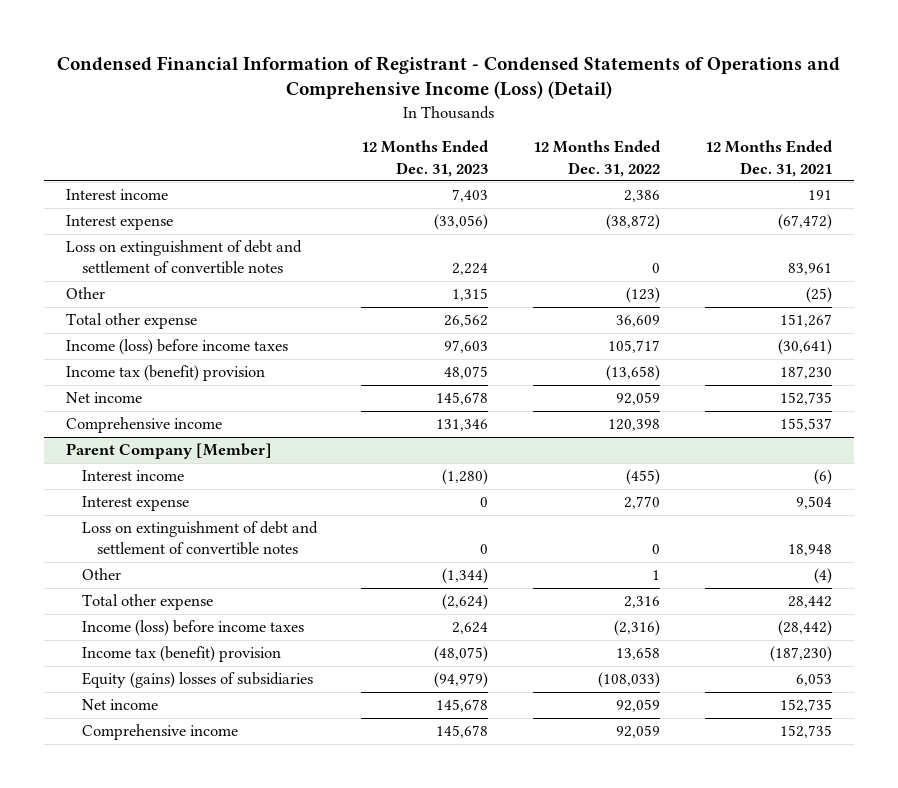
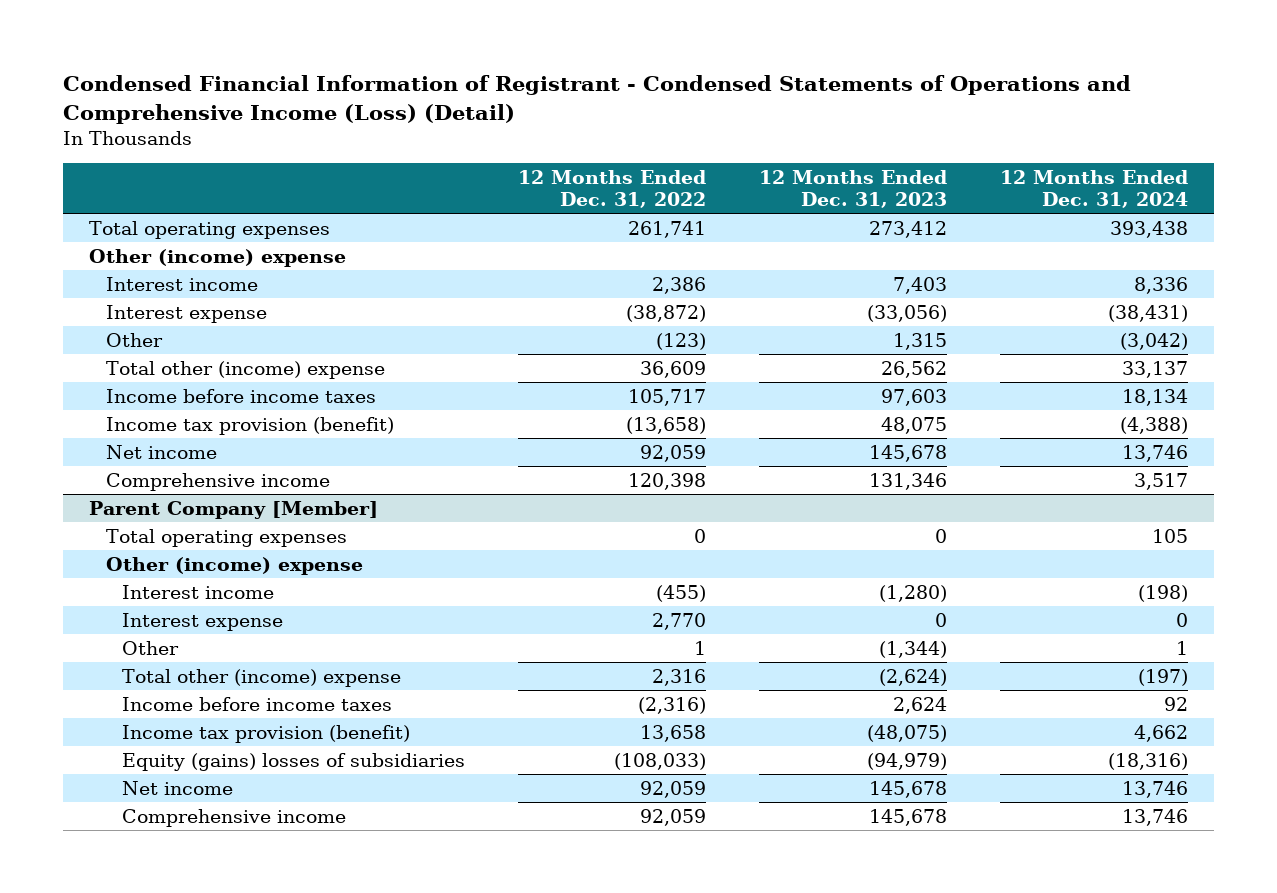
[704,140,833,177] 12 Months Ended Dec. 31, 2021 -> none
none -> [999,170,1188,208] 12 Months Ended Dec. 31, 2024
none -> [89,220,331,239] Total operating expenses
none -> [89,248,347,267] Other (income) expense
[66,240,303,275] Loss on extinguishment of debt and settlement of convertible notes -> none
[66,313,198,330] Total other expense -> [105,360,385,379] Total other (income) expense
[66,339,289,356] Income (loss) before income taxes -> [105,388,376,403] Income before income taxes
[66,365,266,382] Income tax (benefit) provision -> [105,416,394,435] Income tax provision (benefit)
none -> [105,528,347,547] Total operating expenses
none -> [105,556,363,575] Other (income) expense
[81,521,318,556] Loss on extinguishment of debt and settlement of convertible notes -> none
[81,594,213,611] Total other expense -> [122,668,402,687] Total other (income) expense
[81,620,304,637] Income (loss) before income taxes -> [122,696,393,711] Income before income taxes
[81,646,281,663] Income tax (benefit) provision -> [122,724,411,743] Income tax provision (benefit)

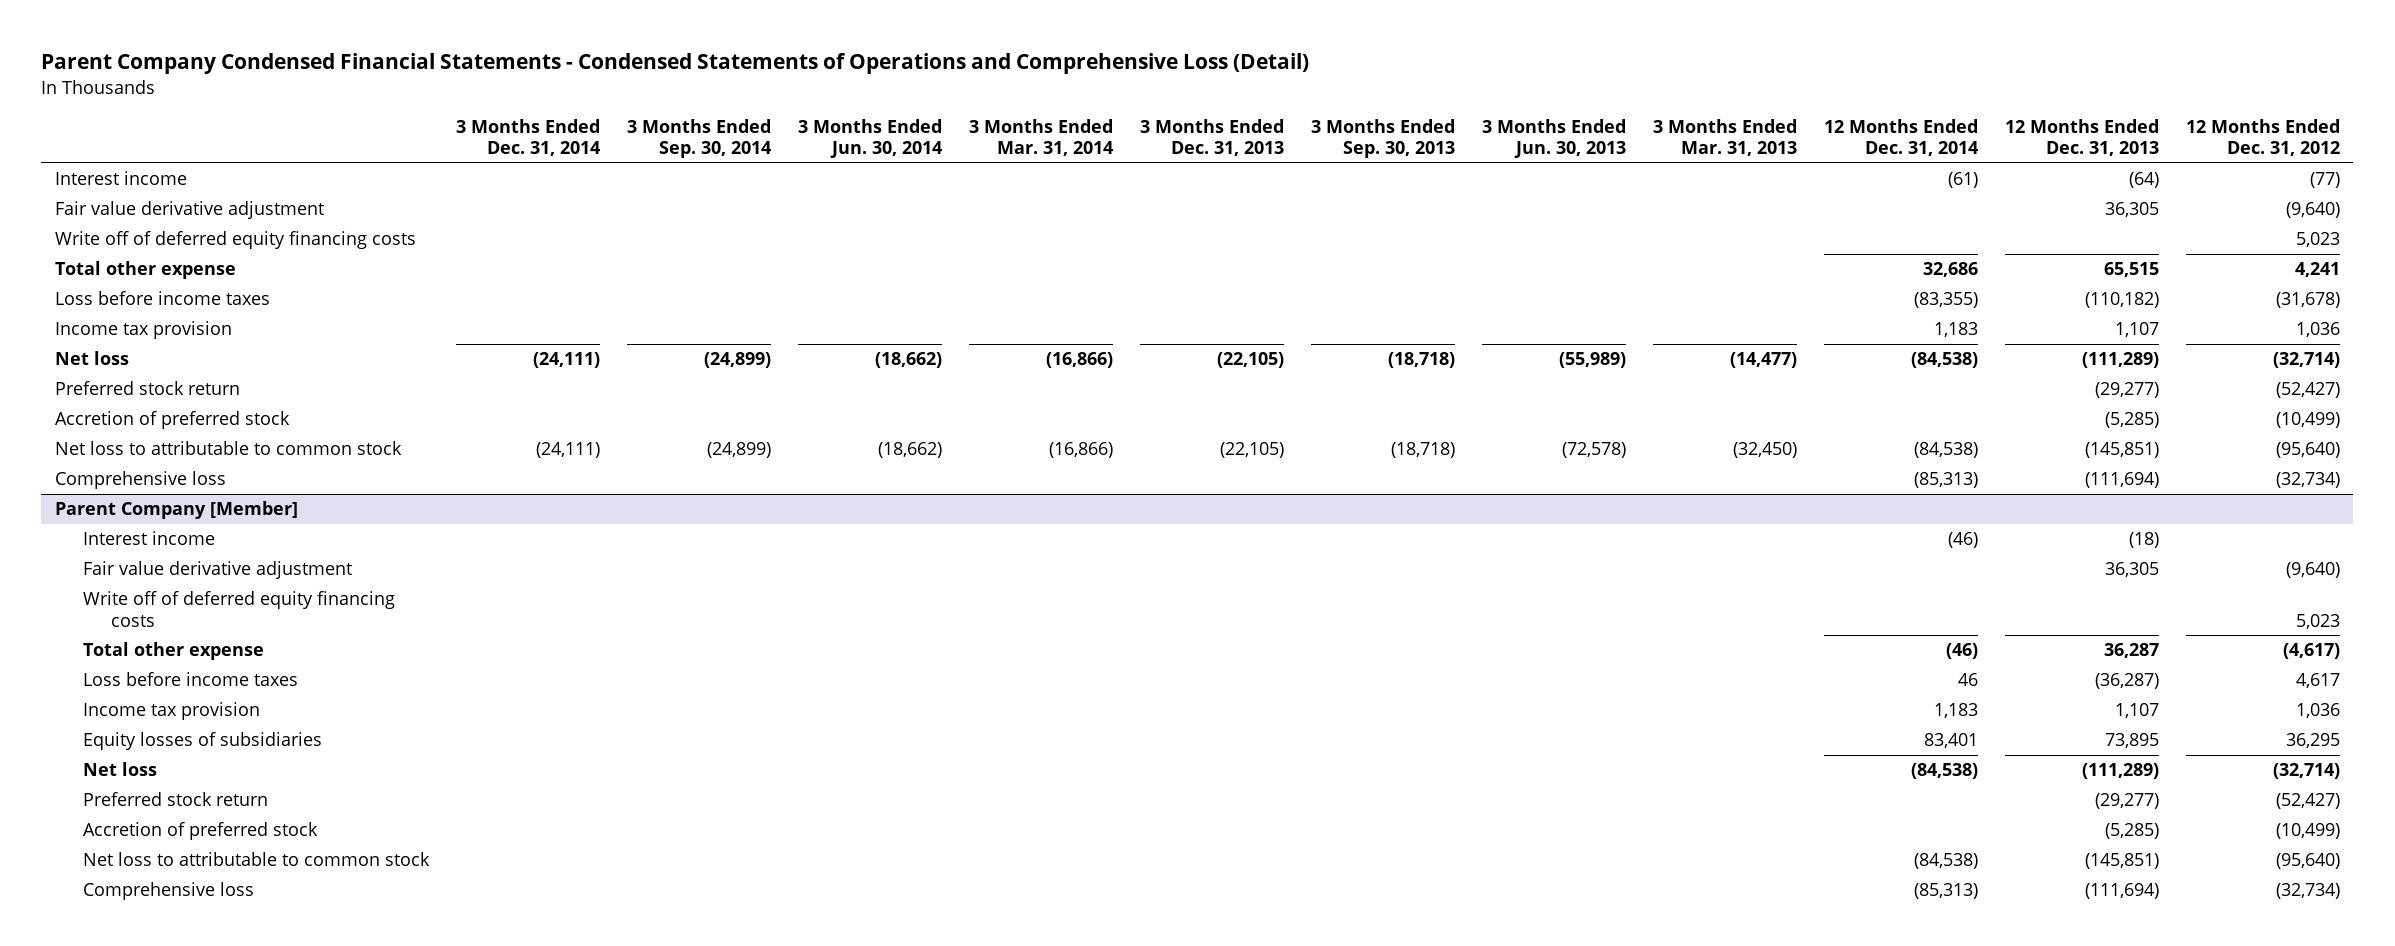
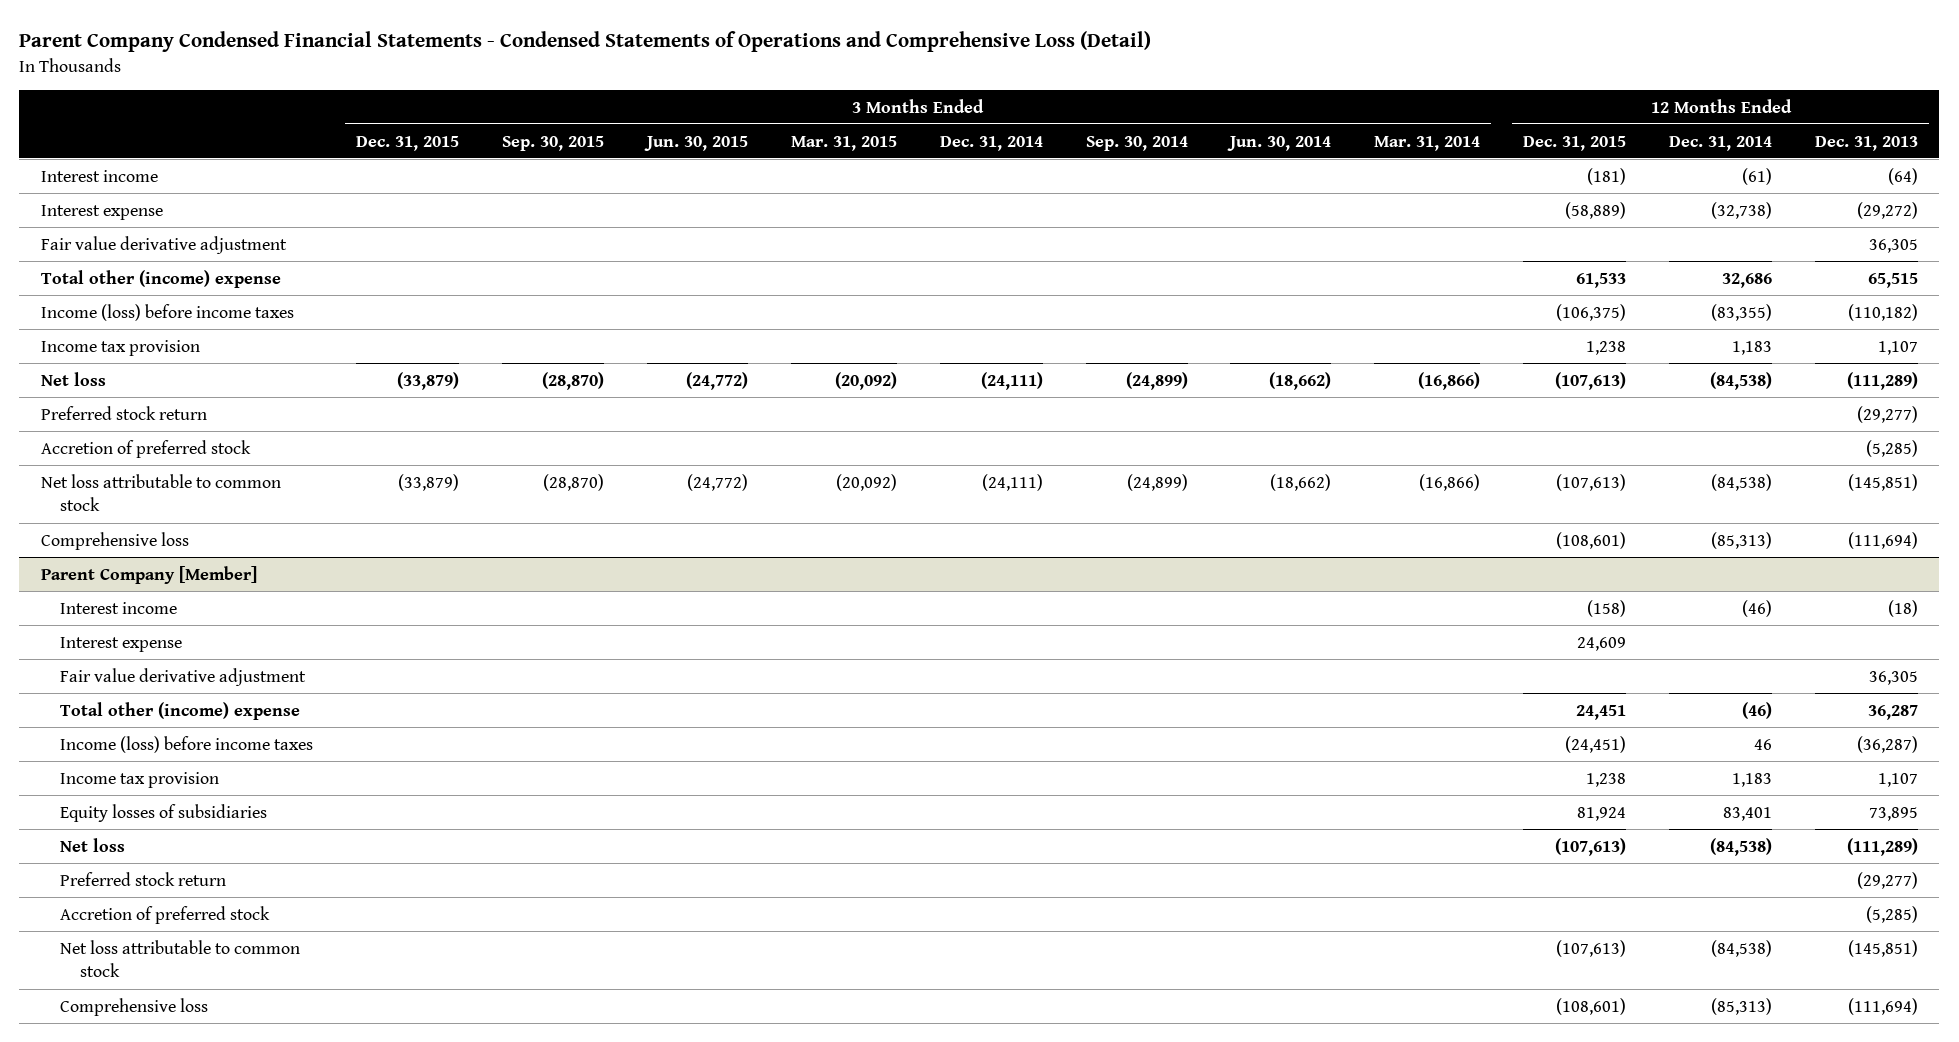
[1139,119,1284,157] 3 Months Ended Dec. 31, 2013 -> none
[1310,119,1455,159] 3 Months Ended Sep. 30, 2013 -> none
[1481,119,1626,159] 3 Months Ended Jun. 30, 2013 -> none
[1652,119,1797,157] 3 Months Ended Mar. 31, 2013 -> none
[2185,119,2340,157] 12 Months Ended Dec. 31, 2012 -> none
none -> [356,135,460,151] Dec. 31, 2015
none -> [502,135,605,151] Sep. 30, 2015
none -> [643,135,748,151] Jun. 30, 2015
none -> [790,135,897,151] Mar. 31, 2015
none -> [1523,135,1627,151] Dec. 31, 2015
none -> [40,204,163,220] Interest expense
[54,231,416,250] Write off of deferred equity financing costs -> none
[54,261,236,280] Total other expense -> [40,269,281,288] Total other (income) expense
[54,291,270,306] Loss before income taxes -> [40,303,294,321] Income (loss) before income taxes
[54,441,402,456] Net loss to attributable to common stock -> [40,473,281,512] Net loss attributable to common stock
none -> [60,636,183,652] Interest expense
[82,591,395,627] Write off of deferred equity financing costs -> none
[82,642,264,661] Total other expense -> [60,701,301,720] Total other (income) expense
[82,672,298,687] Loss before income taxes -> [60,735,314,753] Income (loss) before income taxes
[82,852,430,867] Net loss to attributable to common stock -> [60,939,301,978] Net loss attributable to common stock

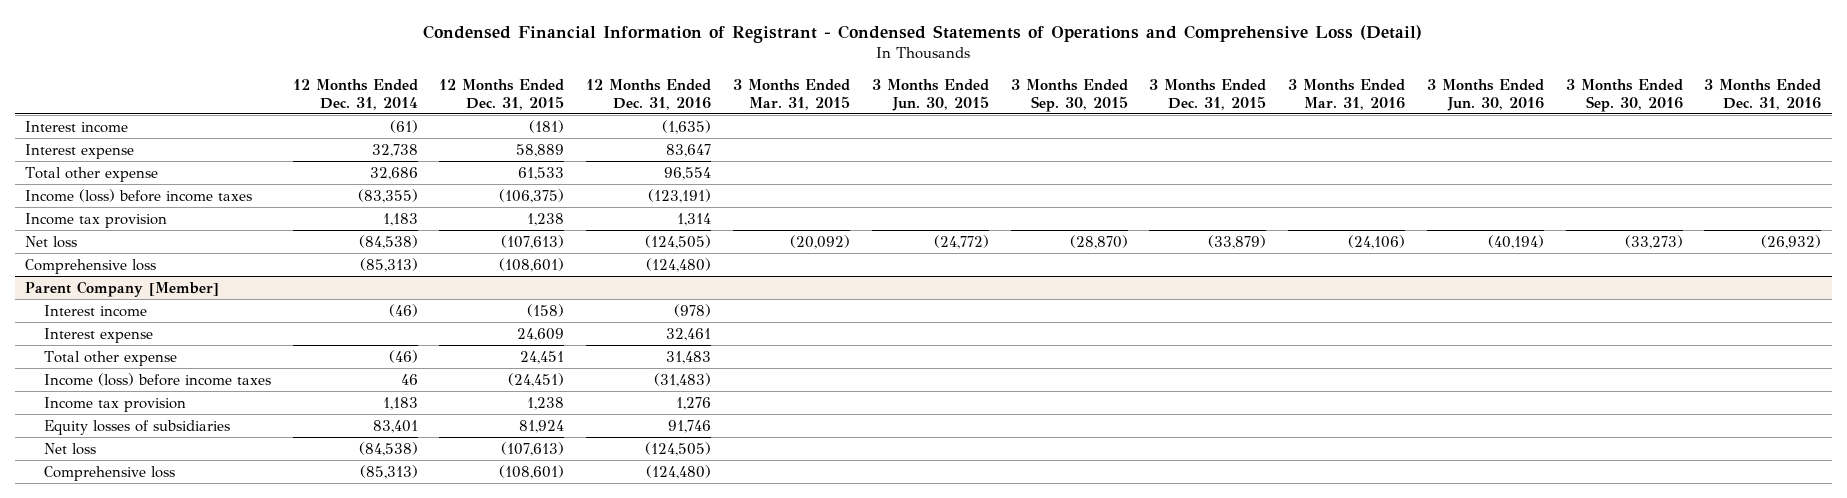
[19,31,1152,53] Parent Company Condensed Financial Statements - Condensed Statements of Operations and Comprehensive Loss (Detail) -> [423,25,1423,44] Condensed Financial Information of Registrant - Condensed Statements of Operations and Comprehensive Loss (Detail)
[939,135,1043,151] Dec. 31, 2014 -> none
[1085,135,1188,151] Sep. 30, 2014 -> none
[1227,135,1332,151] Jun. 30, 2014 -> none
[1374,135,1481,151] Mar. 31, 2014 -> none
[1814,135,1918,151] Dec. 31, 2013 -> none
none -> [586,79,712,110] 12 Months Ended Dec. 31, 2016
none -> [1288,79,1406,110] 3 Months Ended Mar. 31, 2016
none -> [1426,79,1544,111] 3 Months Ended Jun. 30, 2016
none -> [1565,79,1683,112] 3 Months Ended Sep. 30, 2016
none -> [1704,79,1822,110] 3 Months Ended Dec. 31, 2016
[40,235,287,254] Fair value derivative adjustment -> none
[1565,201,1627,219] (58,889) -> [516,143,565,157] 58,889
[1711,201,1773,219] (32,738) -> [371,143,418,157] 32,738
[40,269,281,288] Total other (income) expense -> [25,166,159,182] Total other expense
[40,405,207,420] Preferred stock return -> none
[40,439,251,458] Accretion of preferred stock -> none
[40,473,281,512] Net loss attributable to common stock -> none
[60,667,307,686] Fair value derivative adjustment -> none
[60,701,301,720] Total other (income) expense -> [43,350,177,366] Total other expense
[60,871,227,886] Preferred stock return -> none
[60,905,271,924] Accretion of preferred stock -> none
[60,939,301,978] Net loss attributable to common stock -> none

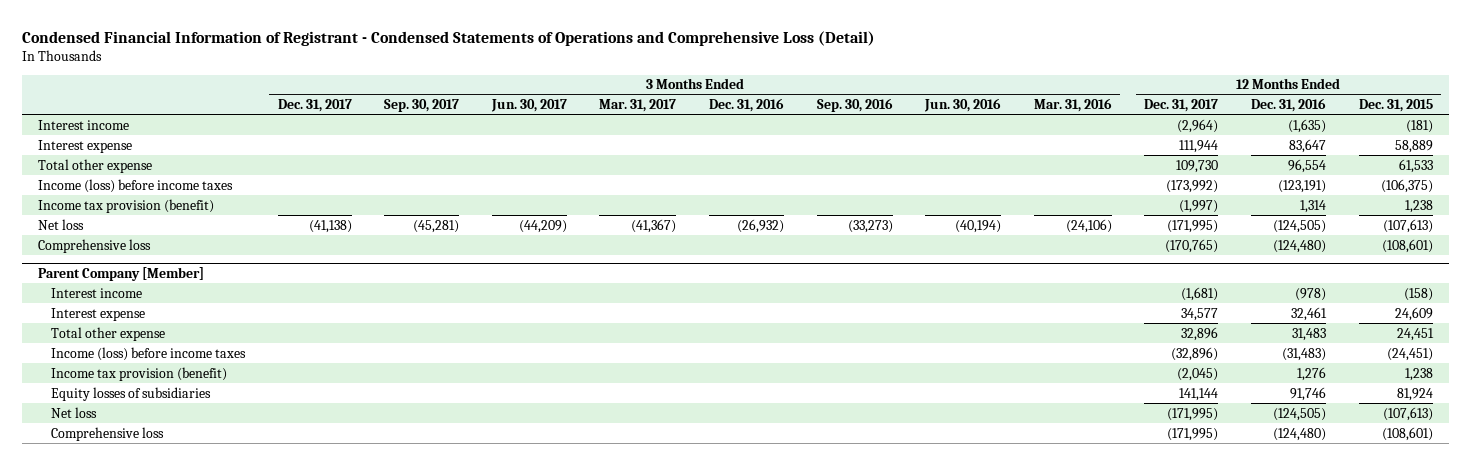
[292,79,418,110] 12 Months Ended Dec. 31, 2014 -> none
[732,79,850,110] 3 Months Ended Mar. 31, 2015 -> none
[871,79,989,111] 3 Months Ended Jun. 30, 2015 -> none
[1010,79,1128,112] 3 Months Ended Sep. 30, 2015 -> none
[1149,79,1267,110] 3 Months Ended Dec. 31, 2015 -> none
none -> [277,99,352,113] Dec. 31, 2017
none -> [384,99,460,113] Sep. 30, 2017
none -> [490,99,567,113] Jun. 30, 2017
none -> [599,99,677,113] Mar. 31, 2017
none -> [1144,99,1219,113] Dec. 31, 2017
[25,212,168,228] Income tax provision -> [38,198,215,213] Income tax provision (benefit)
[43,396,186,412] Income tax provision -> [50,366,227,381] Income tax provision (benefit)

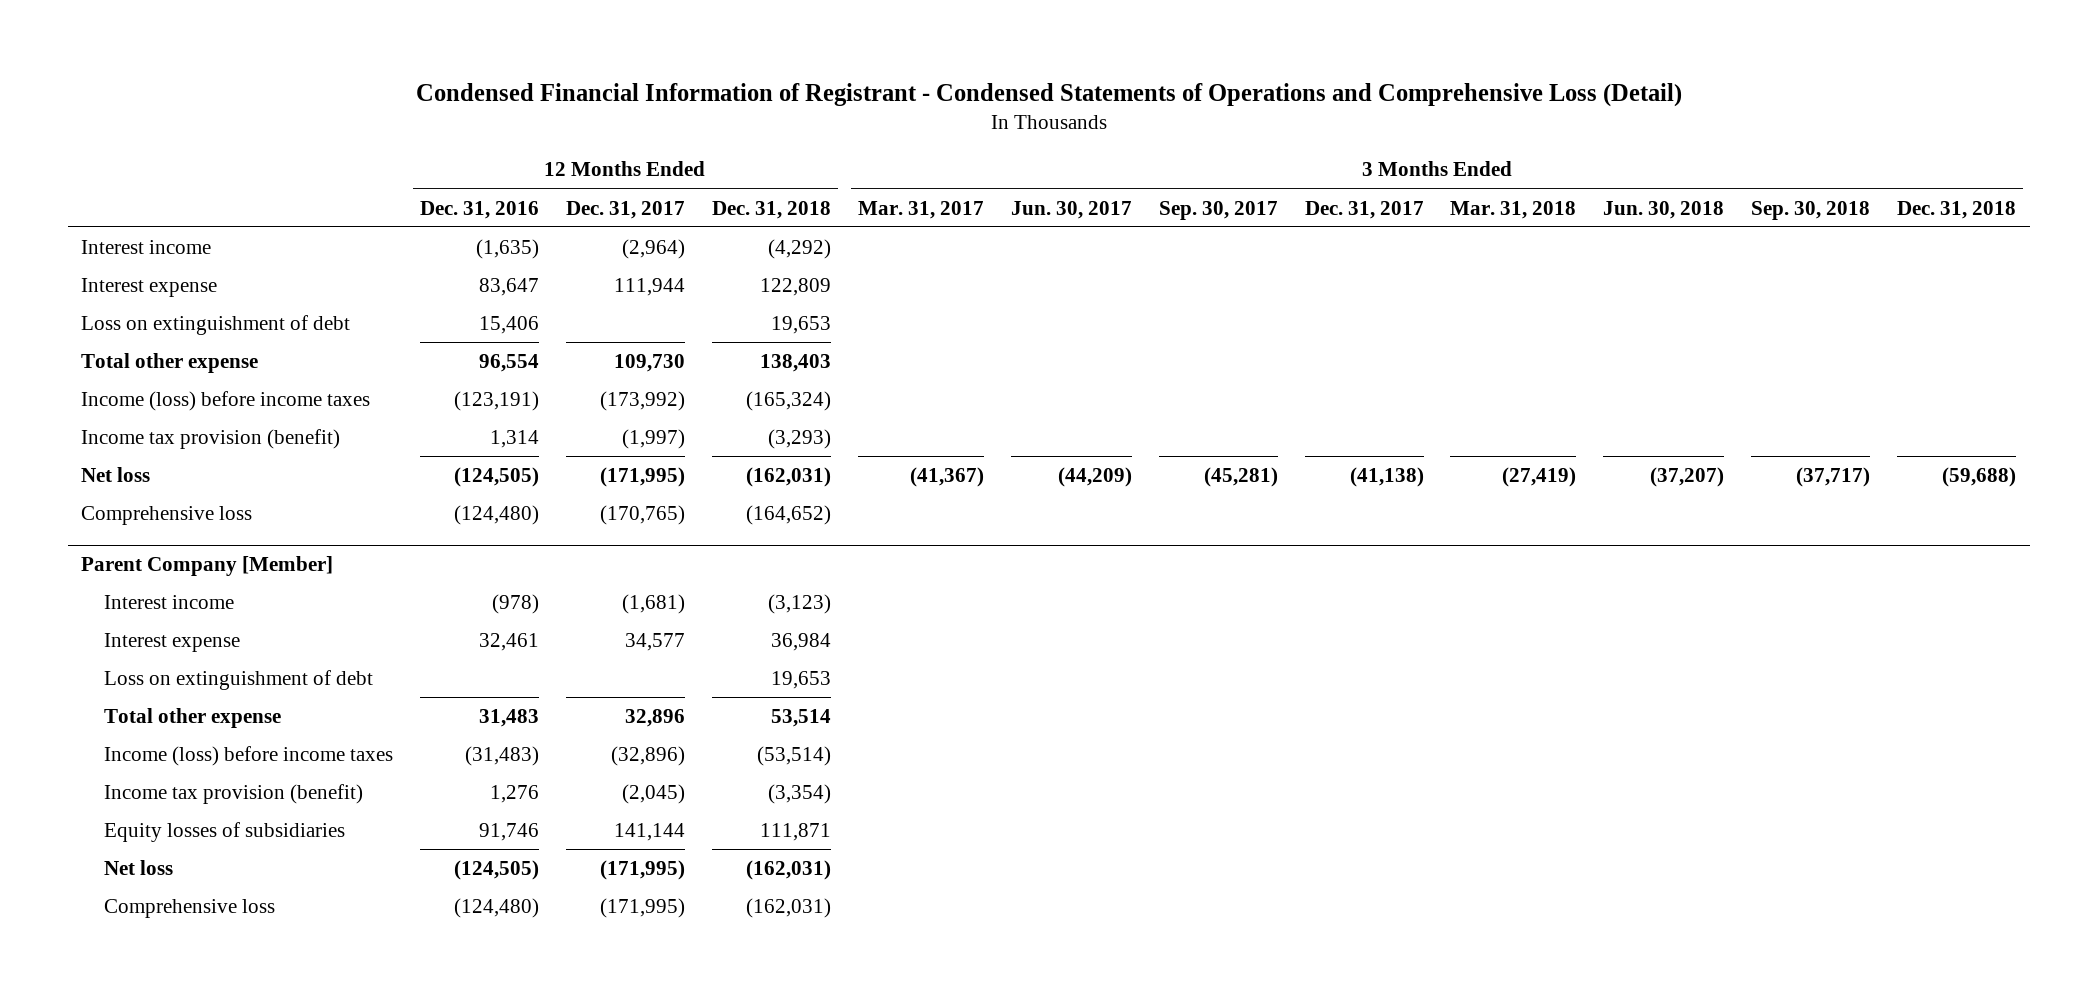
[708,98,784,113] Dec. 31, 2016 -> none
[816,98,893,113] Sep. 30, 2016 -> none
[924,98,1002,113] Jun. 30, 2016 -> none
[1033,98,1112,113] Mar. 31, 2016 -> none
[1358,99,1433,113] Dec. 31, 2015 -> none
none -> [711,200,831,219] Dec. 31, 2018
none -> [1450,200,1577,219] Mar. 31, 2018
none -> [1603,200,1725,219] Jun. 30, 2018
none -> [1751,200,1871,220] Sep. 30, 2018
none -> [1897,200,2017,219] Dec. 31, 2018
none -> [81,314,351,335] Loss on extinguishment of debt
none -> [104,669,374,690] Loss on extinguishment of debt

